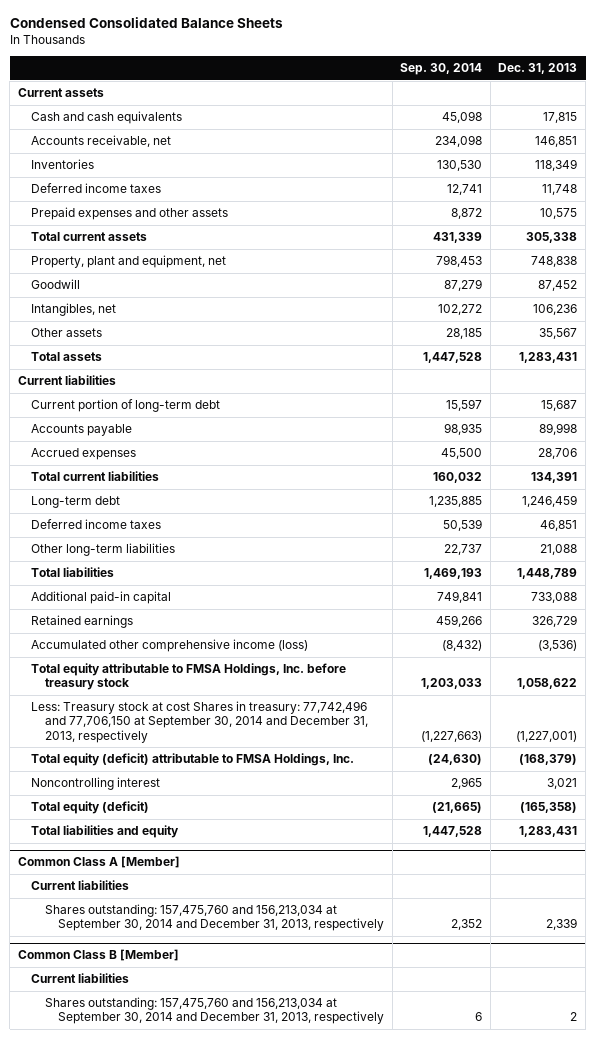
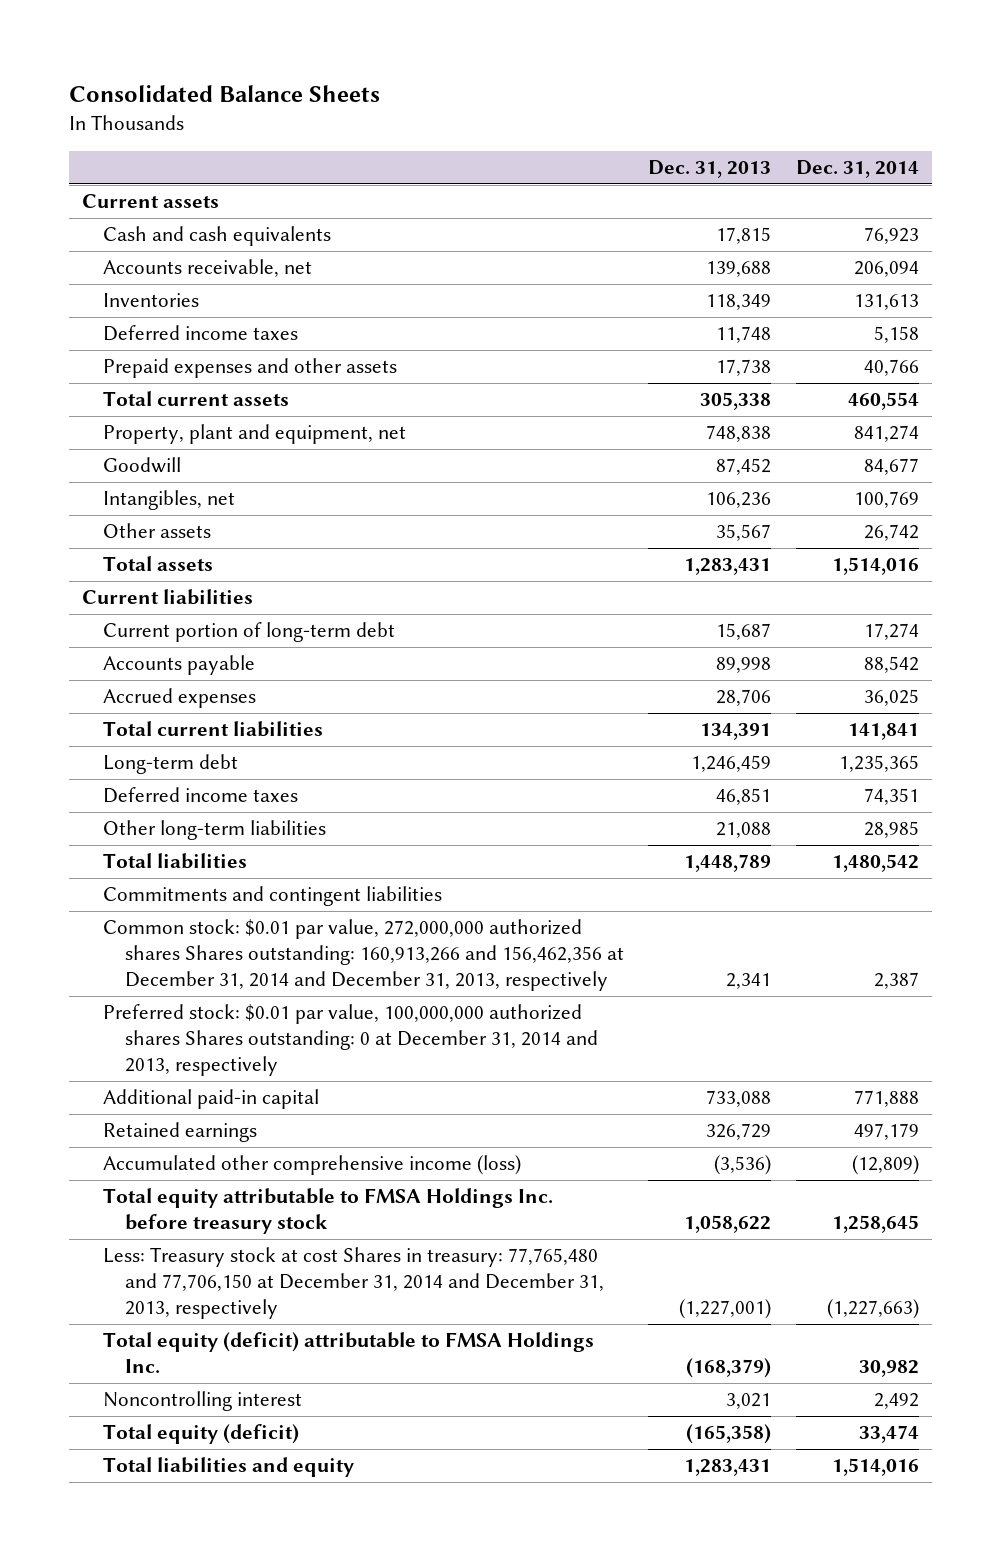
[9,17,283,29] Condensed Consolidated Balance Sheets -> [69,84,381,102] Consolidated Balance Sheets
[400,63,483,76] Sep. 30, 2014 -> none
none -> [796,160,920,179] Dec. 31, 2014
[535,136,578,148] 146,851 -> [706,261,772,278] 139,688
[540,208,578,220] 10,575 -> [716,359,772,377] 17,738
none -> [103,886,443,907] Commitments and contingent liabilities
none -> [103,919,624,992] Common stock: $0.01 par value, 272,000,000 authorized shares Shares outstanding: 160,913,266 and 156,462,356 at December 31, 2014 and December 31, 2013, respectively
none -> [103,1004,598,1077] Preferred stock: $0.01 par value, 100,000,000 authorized shares Shares outstanding: 0 at December 31, 2014 and 2013, respectively
[31,663,347,691] Total equity attributable to FMSA Holdings, Inc. before treasury stock -> [103,1188,554,1235] Total equity attributable to FMSA Holdings Inc. before treasury stock
[31,701,368,743] Less: Treasury stock at cost Shares in treasury: 77,742,496 and 77,706,150 at September 30, 2014 and December 31, 2013, respectively -> [103,1247,604,1320] Less: Treasury stock at cost Shares in treasury: 77,765,480 and 77,706,150 at December 31, 2014 and December 31, 2013, respectively
[31,753,355,767] Total equity (deficit) attributable to FMSA Holdings, Inc. -> [103,1332,595,1374] Total equity (deficit) attributable to FMSA Holdings Inc.
[17,856,180,869] Common Class A [Member] -> none
[31,880,130,891] Current liabilities -> none
[44,904,385,932] Shares outstanding: 157,475,760 and 156,213,034 at September 30, 2014 and December 31, 2013, respectively -> none
[17,949,179,962] Common Class B [Member] -> none
[31,973,130,984] Current liabilities -> none
[44,997,385,1025] Shares outstanding: 157,475,760 and 156,213,034 at September 30, 2014 and December 31, 2013, respectively -> none

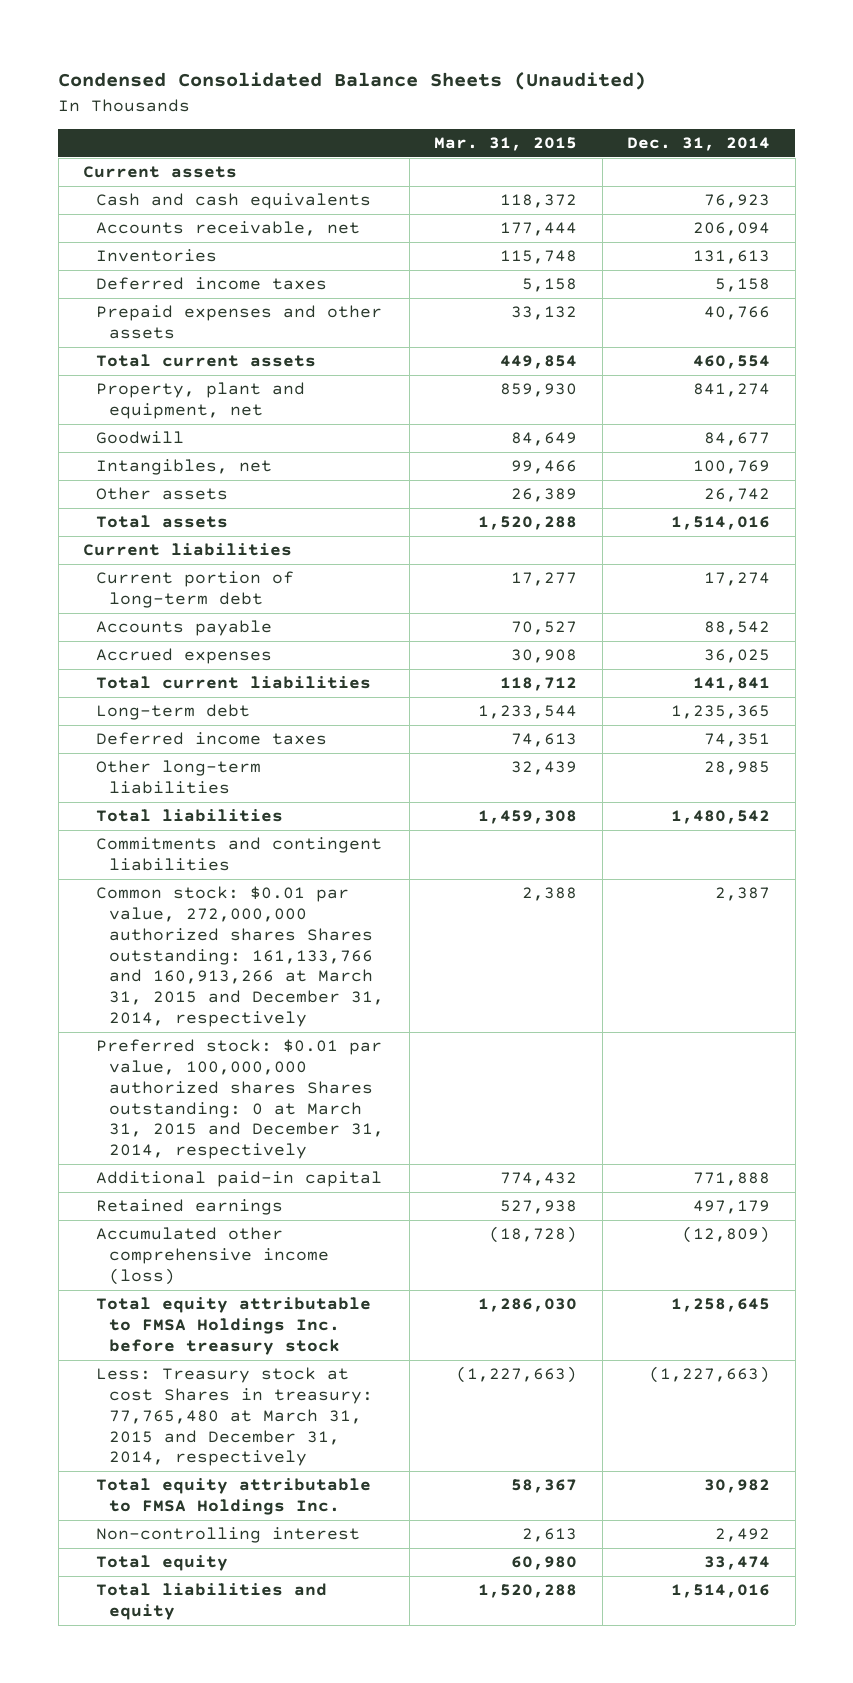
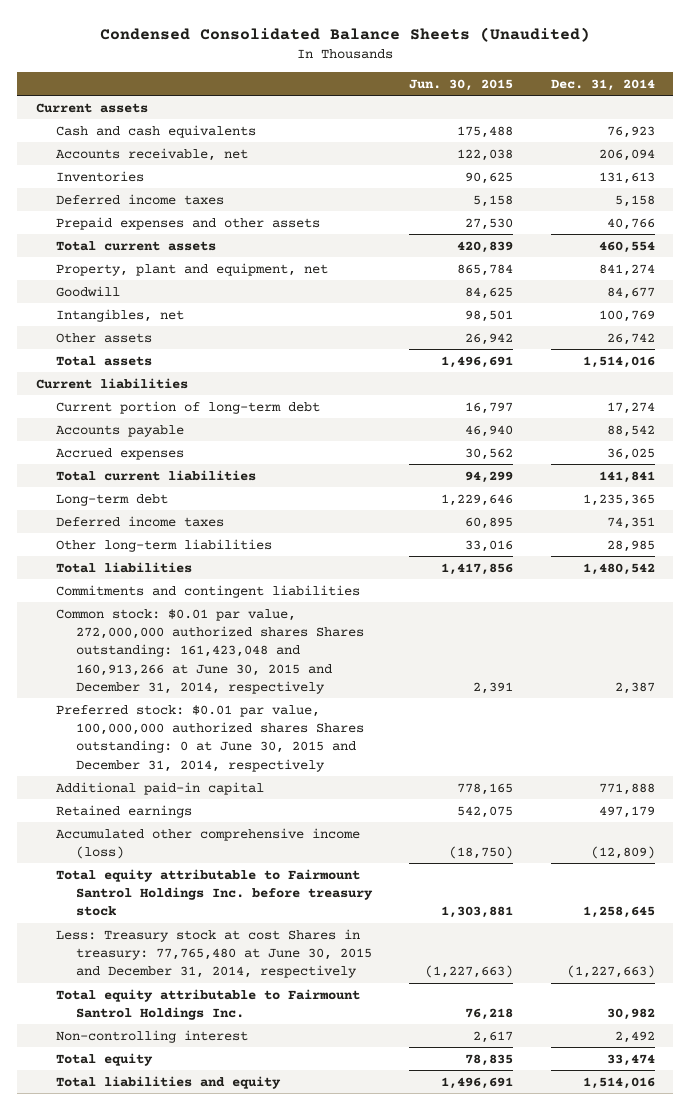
[434,137,578,152] Mar. 31, 2015 -> none
none -> [409,78,514,91] Jun. 30, 2015
[96,886,385,1027] Common stock: $0.01 par value, 272,000,000 authorized shares Shares outstanding: 161,133,766 and 160,913,266 at March 31, 2015 and December 31, 2014, respectively -> [55,608,364,694] Common stock: $0.01 par value, 272,000,000 authorized shares Shares outstanding: 161,423,048 and 160,913,266 at June 30, 2015 and December 31, 2014, respectively
[96,1039,385,1160] Preferred stock: $0.01 par value, 100,000,000 authorized shares Shares outstanding: 0 at March 31, 2015 and December 31, 2014, respectively -> [55,704,364,772] Preferred stock: $0.01 par value, 100,000,000 authorized shares Shares outstanding: 0 at June 30, 2015 and December 31, 2014, respectively
[96,1297,372,1355] Total equity attributable to FMSA Holdings Inc. before treasury stock -> [55,868,373,917] Total equity attributable to Fairmount Santrol Holdings Inc. before treasury stock
[96,1367,374,1467] Less: Treasury stock at cost Shares in treasury: 77,765,480 at March 31, 2015 and December 31, 2014, respectively -> [55,928,372,979] Less: Treasury stock at cost Shares in treasury: 77,765,480 at June 30, 2015 and December 31, 2014, respectively
[96,1478,372,1516] Total equity attributable to FMSA Holdings Inc. -> [55,988,360,1020] Total equity attributable to Fairmount Santrol Holdings Inc.

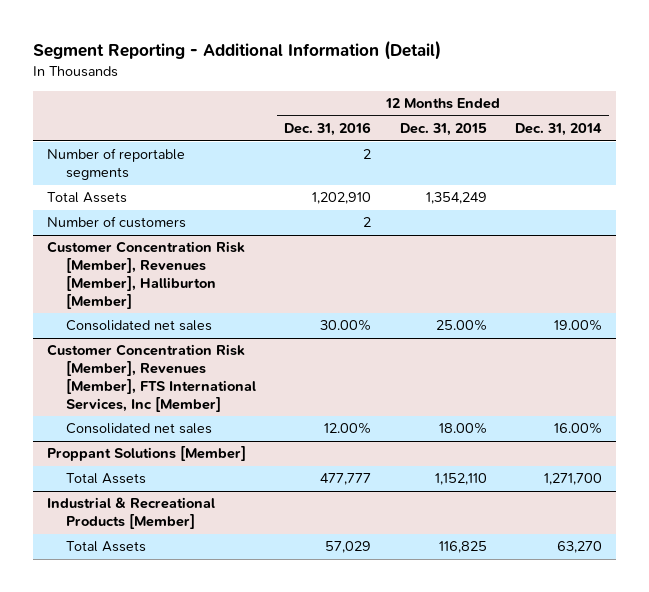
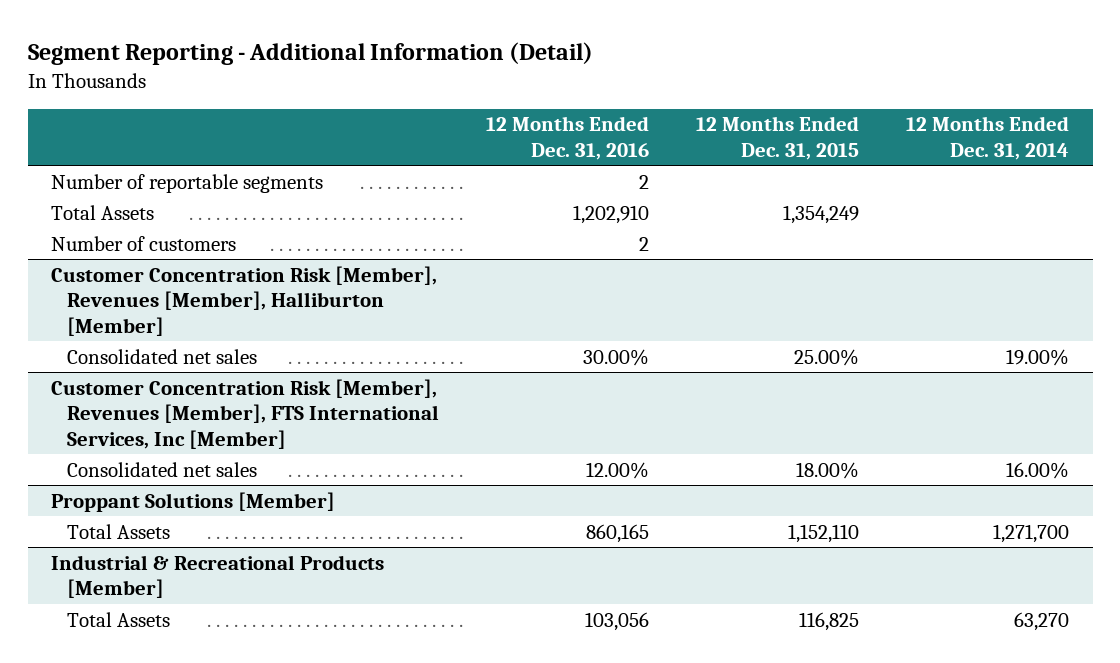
[320,473,372,486] 477,777 -> [586,523,650,543] 860,165
[325,541,372,554] 57,029 -> [585,611,650,631] 103,056

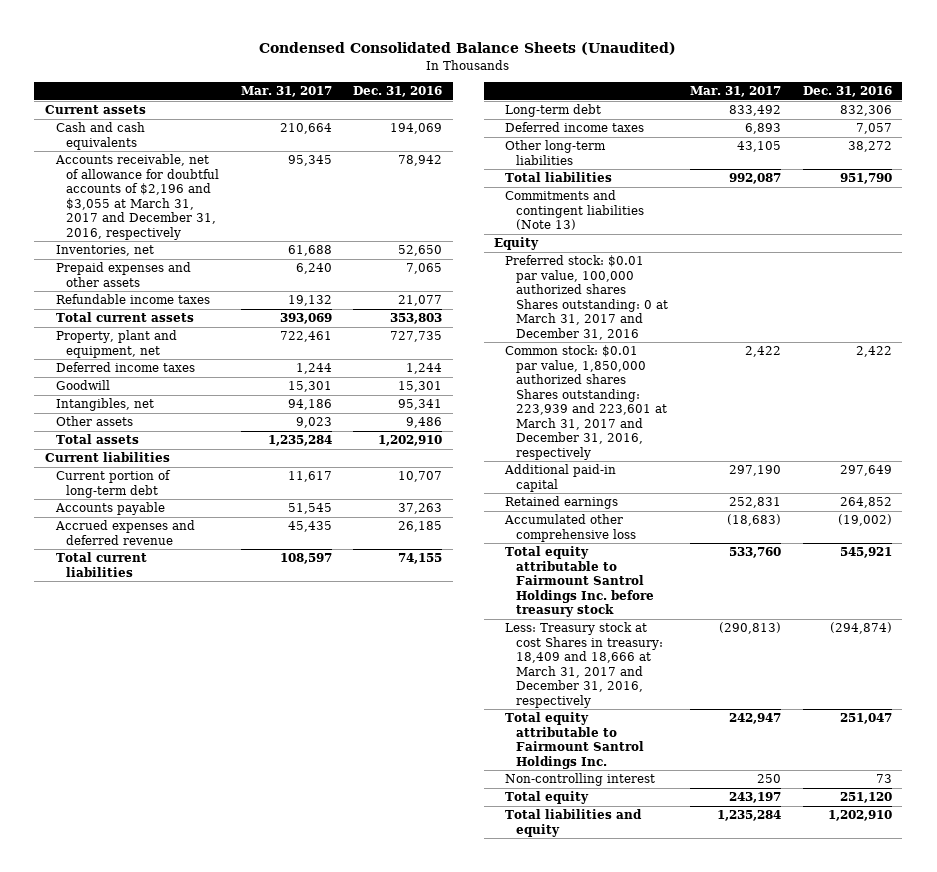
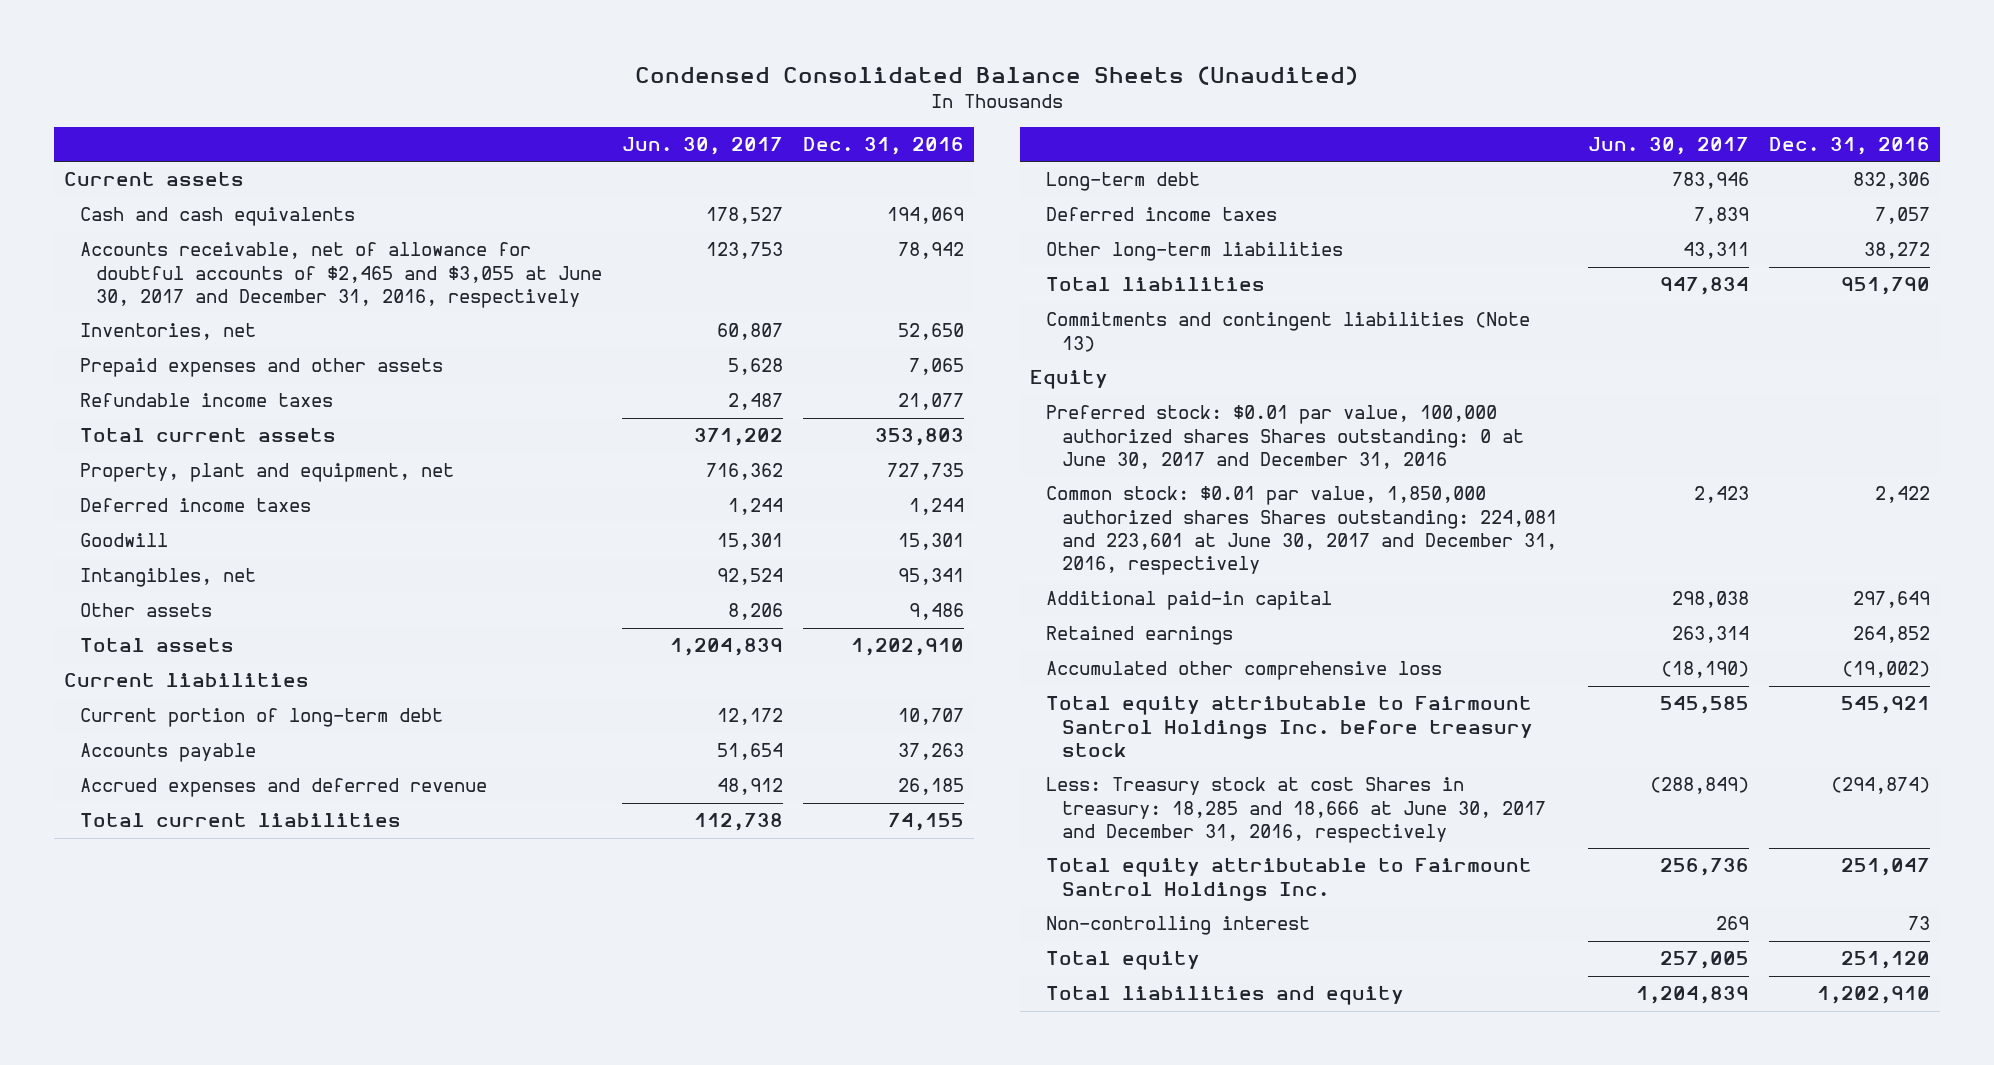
[240,86,332,98] Mar. 31, 2017 -> none
none -> [621,136,783,155] Jun. 30, 2017
[54,154,220,240] Accounts receivable, net of allowance for doubtful accounts of $2,196 and $3,055 at March 31, 2017 and December 31, 2016, respectively -> [79,242,602,309] Accounts receivable, net of allowance for doubtful accounts of $2,465 and $3,055 at June 30, 2017 and December 31, 2016, respectively
[504,255,668,340] Preferred stock: $0.01 par value, 100,000 authorized shares Shares outstanding: 0 at March 31, 2017 and December 31, 2016 -> [1046,405,1524,470] Preferred stock: $0.01 par value, 100,000 authorized shares Shares outstanding: 0 at June 30, 2017 and December 31, 2016
[504,345,667,460] Common stock: $0.01 par value, 1,850,000 authorized shares Shares outstanding: 223,939 and 223,601 at March 31, 2017 and December 31, 2016, respectively -> [1046,486,1557,576] Common stock: $0.01 par value, 1,850,000 authorized shares Shares outstanding: 224,081 and 223,601 at June 30, 2017 and December 31, 2016, respectively
[504,622,663,708] Less: Treasury stock at cost Shares in treasury: 18,409 and 18,666 at March 31, 2017 and December 31, 2016, respectively -> [1046,777,1546,844] Less: Treasury stock at cost Shares in treasury: 18,285 and 18,666 at June 30, 2017 and December 31, 2016, respectively

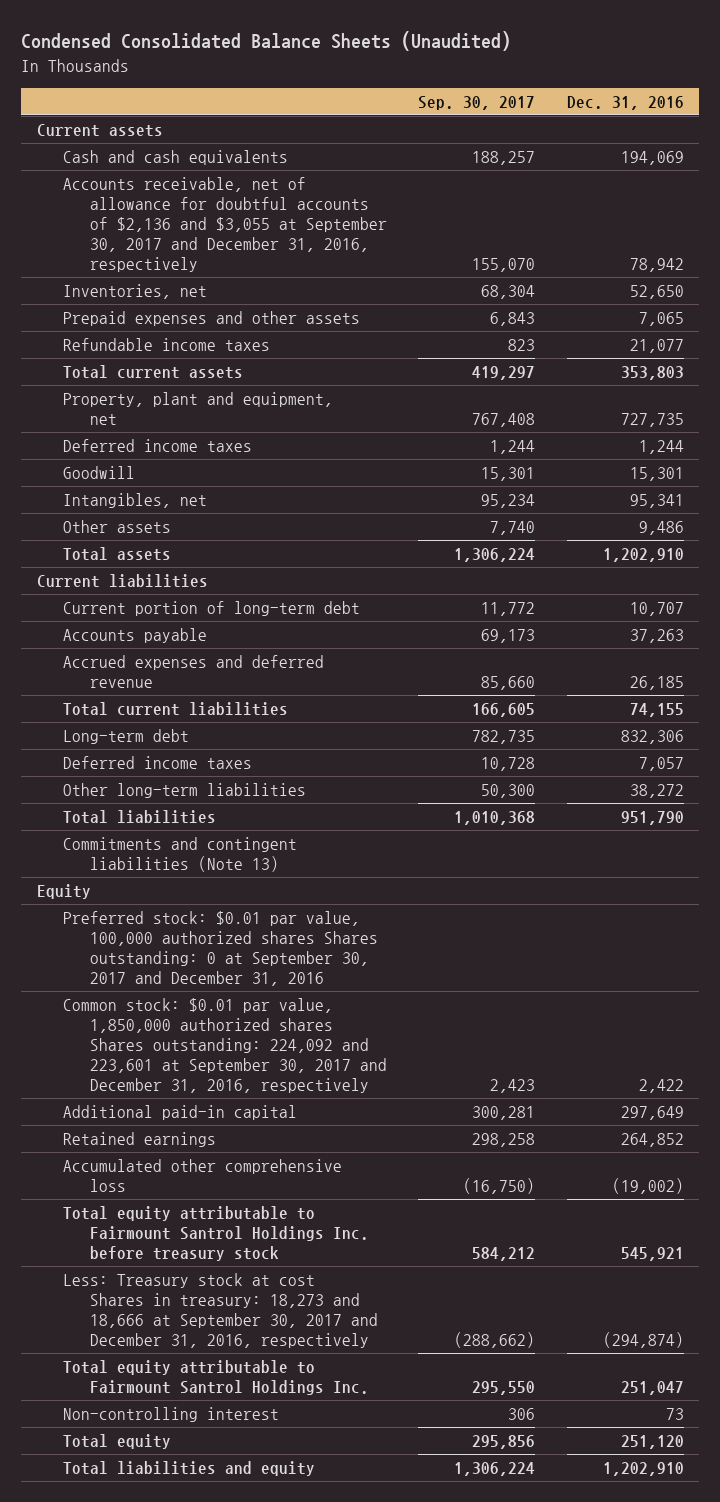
[621,136,783,155] Jun. 30, 2017 -> none
none -> [418,95,536,110] Sep. 30, 2017
[79,242,602,309] Accounts receivable, net of allowance for doubtful accounts of $2,465 and $3,055 at June 30, 2017 and December 31, 2016, respectively -> [63,177,387,272] Accounts receivable, net of allowance for doubtful accounts of $2,136 and $3,055 at September 30, 2017 and December 31, 2016, respectively
[1046,405,1524,470] Preferred stock: $0.01 par value, 100,000 authorized shares Shares outstanding: 0 at June 30, 2017 and December 31, 2016 -> [63,911,378,987] Preferred stock: $0.01 par value, 100,000 authorized shares Shares outstanding: 0 at September 30, 2017 and December 31, 2016
[1046,486,1557,576] Common stock: $0.01 par value, 1,850,000 authorized shares Shares outstanding: 224,081 and 223,601 at June 30, 2017 and December 31, 2016, respectively -> [63,998,387,1093] Common stock: $0.01 par value, 1,850,000 authorized shares Shares outstanding: 224,092 and 223,601 at September 30, 2017 and December 31, 2016, respectively
[1046,777,1546,844] Less: Treasury stock at cost Shares in treasury: 18,285 and 18,666 at June 30, 2017 and December 31, 2016, respectively -> [63,1273,378,1349] Less: Treasury stock at cost Shares in treasury: 18,273 and 18,666 at September 30, 2017 and December 31, 2016, respectively

